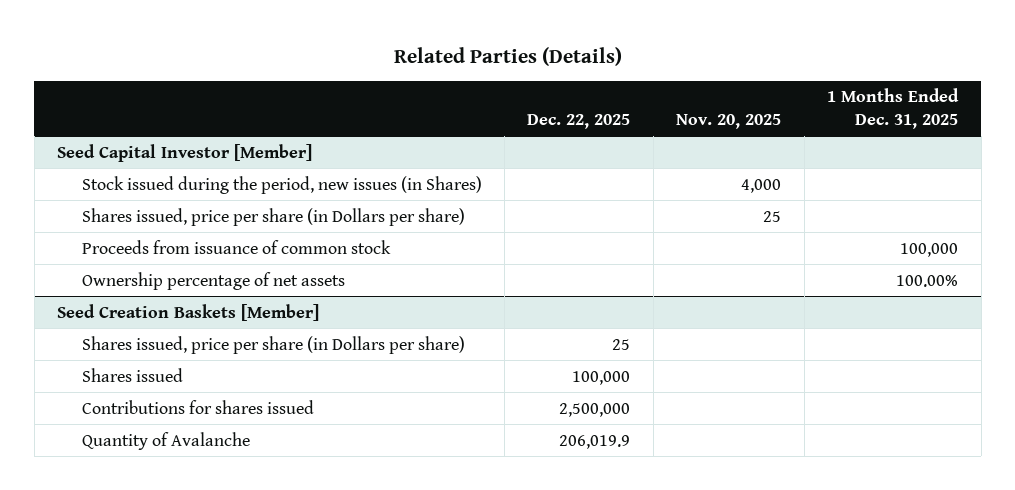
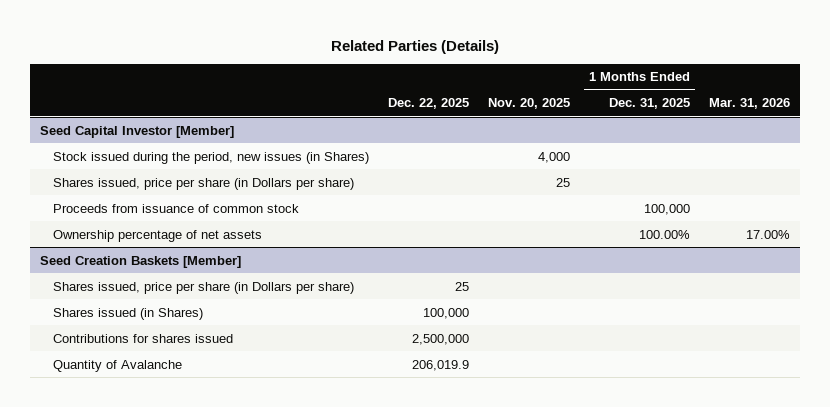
none -> [709,98,791,110] Mar. 31, 2026
[81,367,183,382] Shares issued -> [52,307,203,320] Shares issued (in Shares)

